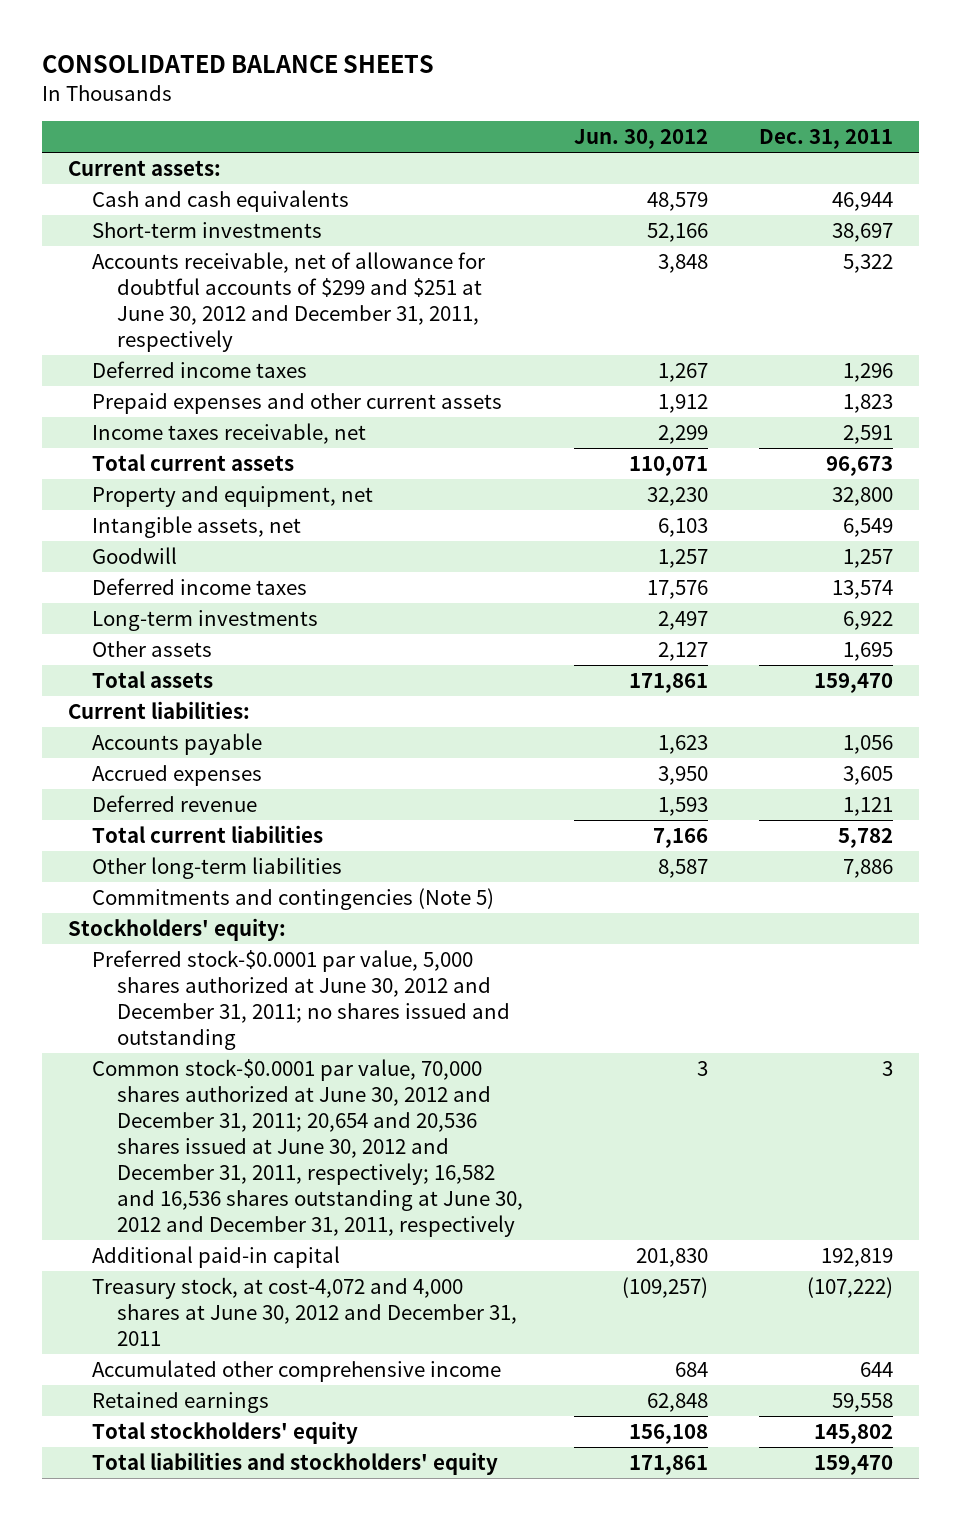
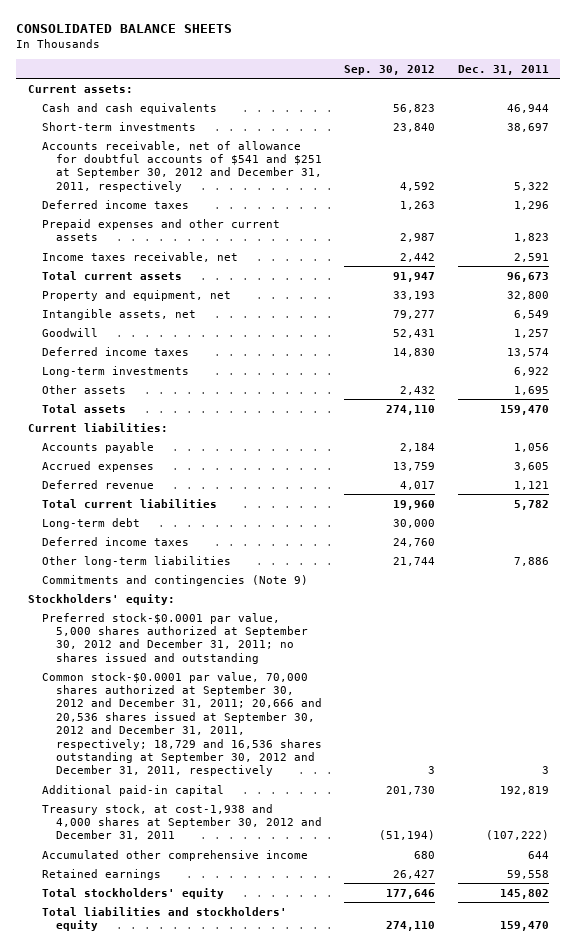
[573,129,708,150] Jun. 30, 2012 -> none
none -> [344,64,436,75] Sep. 30, 2012
[92,251,486,352] Accounts receivable, net of allowance for doubtful accounts of $299 and $251 at June 30, 2012 and December 31, 2011, respectively -> [41,140,322,192] Accounts receivable, net of allowance for doubtful accounts of $541 and $251 at September 30, 2012 and December 31, 2011, respectively
none -> [41,517,140,529] Long-term debt
none -> [41,536,189,546] Deferred income taxes
[92,887,495,910] Commitments and contingencies (Note 5) -> [41,574,308,586] Commitments and contingencies (Note 9)
[92,949,510,1050] Preferred stock-$0.0001 par value, 5,000 shares authorized at June 30, 2012 and December 31, 2011; no shares issued and outstanding -> [41,612,308,664] Preferred stock-$0.0001 par value, 5,000 shares authorized at September 30, 2012 and December 31, 2011; no shares issued and outstanding
[92,1058,523,1237] Common stock-$0.0001 par value, 70,000 shares authorized at June 30, 2012 and December 31, 2011; 20,654 and 20,536 shares issued at June 30, 2012 and December 31, 2011, respectively; 16,582 and 16,536 shares outstanding at June 30, 2012 and December 31, 2011, respectively -> [41,671,322,777] Common stock-$0.0001 par value, 70,000 shares authorized at September 30, 2012 and December 31, 2011; 20,666 and 20,536 shares issued at September 30, 2012 and December 31, 2011, respectively; 18,729 and 16,536 shares outstanding at September 30, 2012 and December 31, 2011, respectively
[92,1276,517,1346] Treasury stock, at cost-4,072 and 4,000 shares at June 30, 2012 and December 31, 2011 -> [41,803,322,841] Treasury stock, at cost-1,938 and 4,000 shares at September 30, 2012 and December 31, 2011

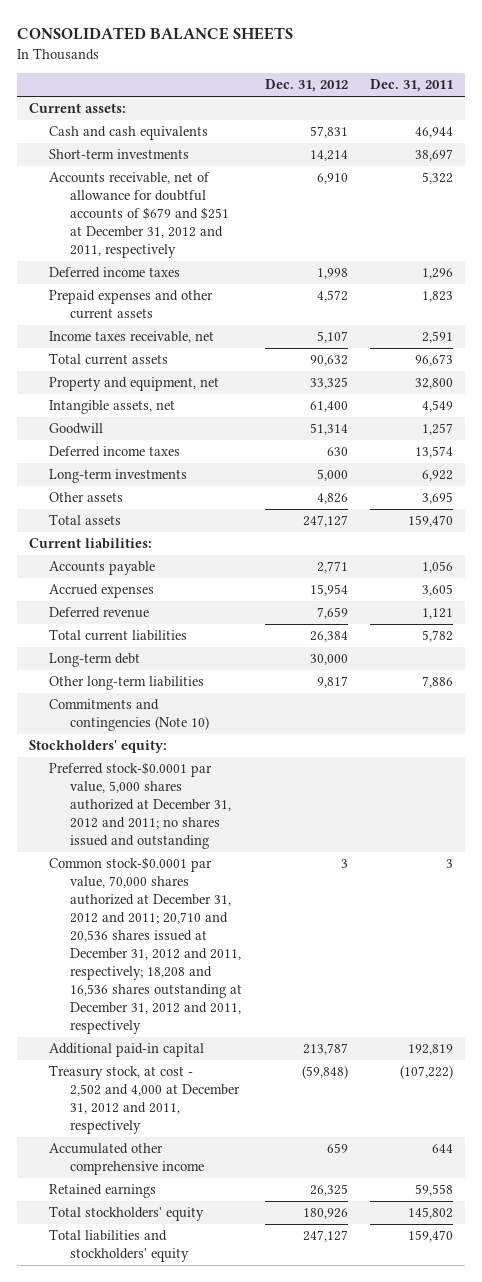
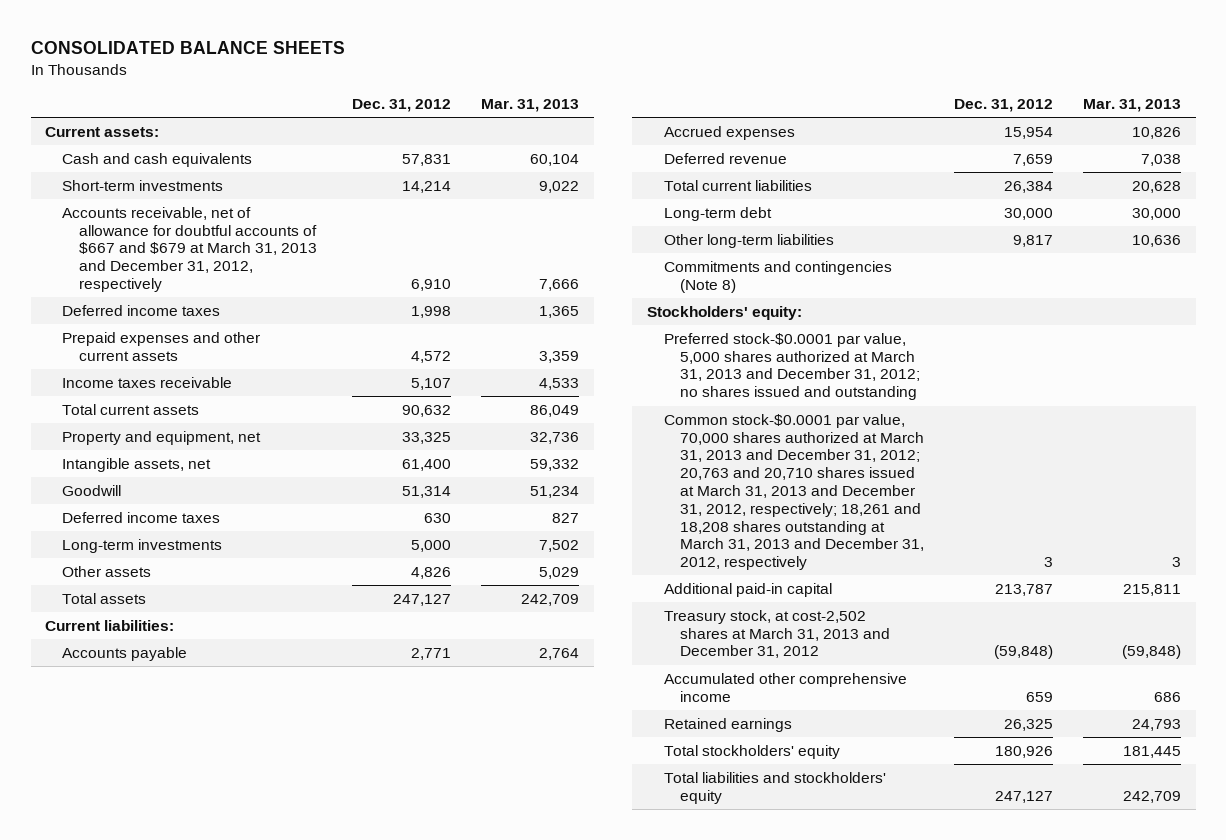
[370,79,454,93] Dec. 31, 2011 -> none
none -> [481,99,580,113] Mar. 31, 2013
[49,172,230,259] Accounts receivable, net of allowance for doubtful accounts of $679 and $251 at December 31, 2012 and 2011, respectively -> [62,206,317,292] Accounts receivable, net of allowance for doubtful accounts of $667 and $679 at March 31, 2013 and December 31, 2012, respectively
[49,331,215,344] Income taxes receivable, net -> [62,376,233,388] Income taxes receivable
[49,699,210,732] Commitments and contingencies (Note 10) -> [663,260,892,293] Commitments and contingencies (Note 8)
[49,762,232,850] Preferred stock-$0.0001 par value, 5,000 shares authorized at December 31, 2012 and 2011; no shares issued and outstanding -> [663,332,921,401] Preferred stock-$0.0001 par value, 5,000 shares authorized at March 31, 2013 and December 31, 2012; no shares issued and outstanding
[49,857,243,1035] Common stock-$0.0001 par value, 70,000 shares authorized at December 31, 2012 and 2011; 20,710 and 20,536 shares issued at December 31, 2012 and 2011, respectively; 18,208 and 16,536 shares outstanding at December 31, 2012 and 2011, respectively -> [663,413,925,571] Common stock-$0.0001 par value, 70,000 shares authorized at March 31, 2013 and December 31, 2012; 20,763 and 20,710 shares issued at March 31, 2013 and December 31, 2012, respectively; 18,261 and 18,208 shares outstanding at March 31, 2013 and December 31, 2012, respectively
[49,1065,241,1135] Treasury stock, at cost - 2,502 and 4,000 at December 31, 2012 and 2011, respectively -> [663,609,891,659] Treasury stock, at cost-2,502 shares at March 31, 2013 and December 31, 2012

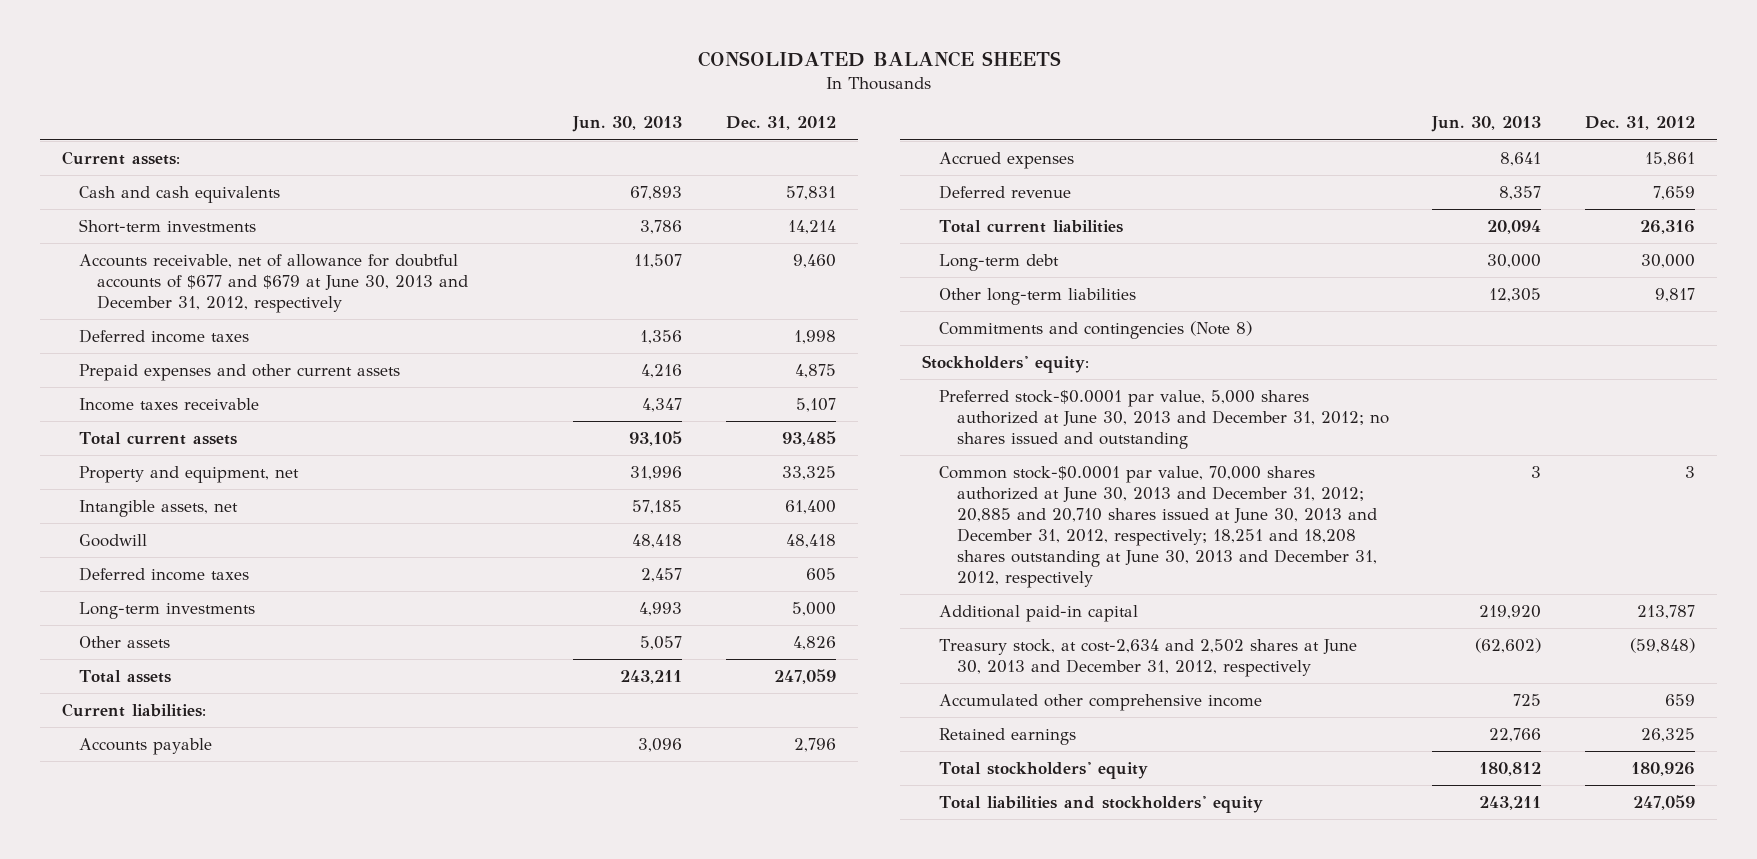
[481,99,580,113] Mar. 31, 2013 -> none
none -> [571,116,682,133] Jun. 30, 2013
[62,206,317,292] Accounts receivable, net of allowance for doubtful accounts of $667 and $679 at March 31, 2013 and December 31, 2012, respectively -> [79,253,468,313] Accounts receivable, net of allowance for doubtful accounts of $677 and $679 at June 30, 2013 and December 31, 2012, respectively
[411,278,452,291] 6,910 -> [792,253,836,268] 9,460
[411,350,452,363] 4,572 -> [794,363,836,378] 4,875
[402,404,452,417] 90,632 -> [781,430,836,446] 93,485
[402,485,452,498] 51,314 -> [785,533,836,548] 48,418
[424,512,452,523] 630 -> [805,567,836,581] 605
[393,593,452,606] 247,127 -> [773,668,836,684] 247,059
[411,647,452,660] 2,771 -> [793,737,836,752] 2,796
[1004,126,1054,139] 15,954 -> [1645,151,1696,166] 15,861
[1004,180,1054,193] 26,384 -> [1640,219,1696,234] 26,316
[663,332,921,401] Preferred stock-$0.0001 par value, 5,000 shares authorized at March 31, 2013 and December 31, 2012; no shares issued and outstanding -> [939,389,1389,449] Preferred stock-$0.0001 par value, 5,000 shares authorized at June 30, 2013 and December 31, 2012; no shares issued and outstanding
[663,413,925,571] Common stock-$0.0001 par value, 70,000 shares authorized at March 31, 2013 and December 31, 2012; 20,763 and 20,710 shares issued at March 31, 2013 and December 31, 2012, respectively; 18,261 and 18,208 shares outstanding at March 31, 2013 and December 31, 2012, respectively -> [939,465,1377,588] Common stock-$0.0001 par value, 70,000 shares authorized at June 30, 2013 and December 31, 2012; 20,885 and 20,710 shares issued at June 30, 2013 and December 31, 2012, respectively; 18,251 and 18,208 shares outstanding at June 30, 2013 and December 31, 2012, respectively
[663,609,891,659] Treasury stock, at cost-2,502 shares at March 31, 2013 and December 31, 2012 -> [939,638,1358,677] Treasury stock, at cost-2,634 and 2,502 shares at June 30, 2013 and December 31, 2012, respectively
[995,790,1054,803] 247,127 -> [1633,794,1696,810] 247,059

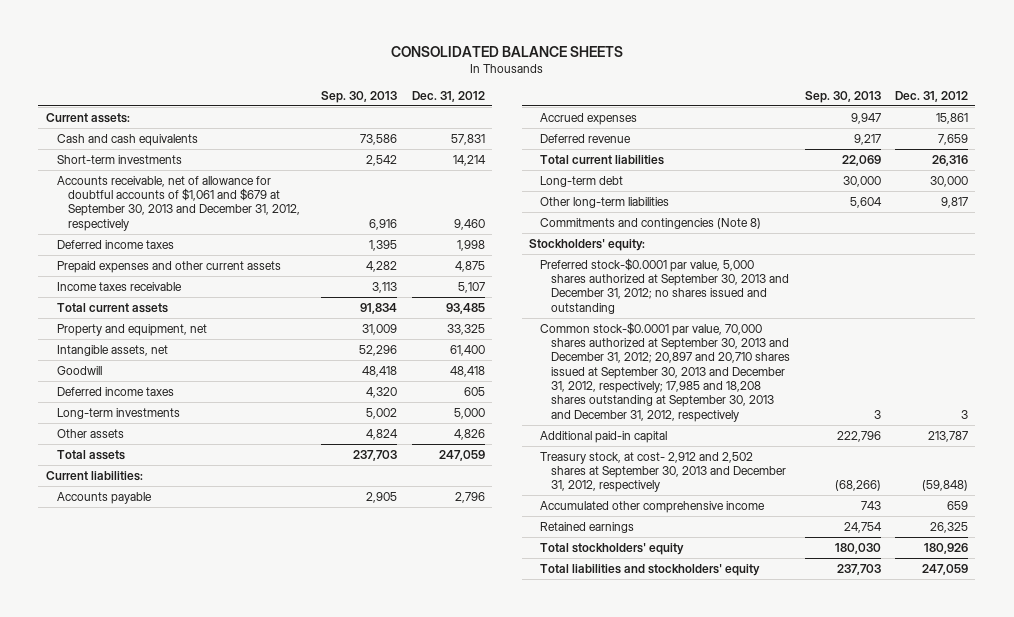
[571,116,682,133] Jun. 30, 2013 -> none
none -> [321,91,398,104] Sep. 30, 2013
[79,253,468,313] Accounts receivable, net of allowance for doubtful accounts of $677 and $679 at June 30, 2013 and December 31, 2012, respectively -> [56,175,300,231] Accounts receivable, net of allowance for doubtful accounts of $1,061 and $679 at September 30, 2013 and December 31, 2012, respectively
[939,389,1389,449] Preferred stock-$0.0001 par value, 5,000 shares authorized at June 30, 2013 and December 31, 2012; no shares issued and outstanding -> [540,257,790,314] Preferred stock-$0.0001 par value, 5,000 shares authorized at September 30, 2013 and December 31, 2012; no shares issued and outstanding
[939,465,1377,588] Common stock-$0.0001 par value, 70,000 shares authorized at June 30, 2013 and December 31, 2012; 20,885 and 20,710 shares issued at June 30, 2013 and December 31, 2012, respectively; 18,251 and 18,208 shares outstanding at June 30, 2013 and December 31, 2012, respectively -> [540,321,791,422] Common stock-$0.0001 par value, 70,000 shares authorized at September 30, 2013 and December 31, 2012; 20,897 and 20,710 shares issued at September 30, 2013 and December 31, 2012, respectively; 17,985 and 18,208 shares outstanding at September 30, 2013 and December 31, 2012, respectively
[939,638,1358,677] Treasury stock, at cost-2,634 and 2,502 shares at June 30, 2013 and December 31, 2012, respectively -> [540,451,787,493] Treasury stock, at cost- 2,912 and 2,502 shares at September 30, 2013 and December 31, 2012, respectively

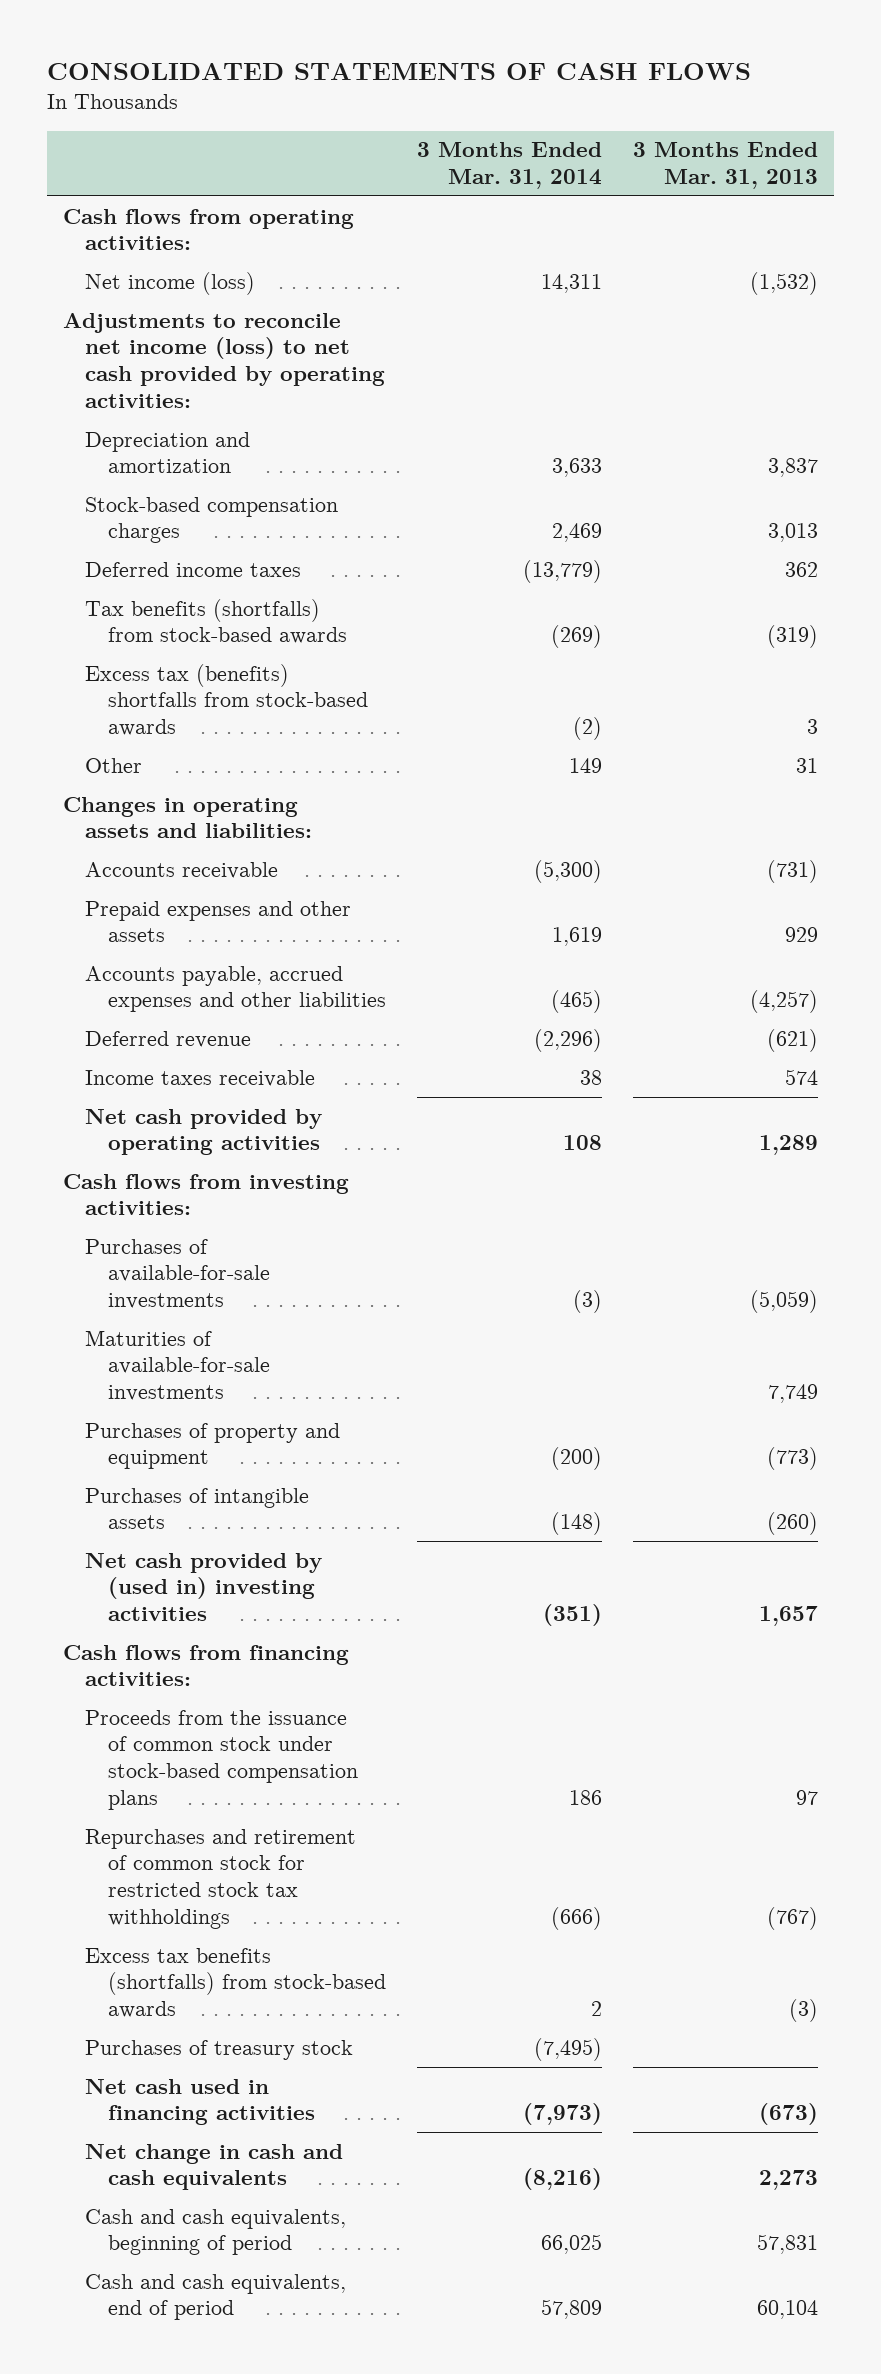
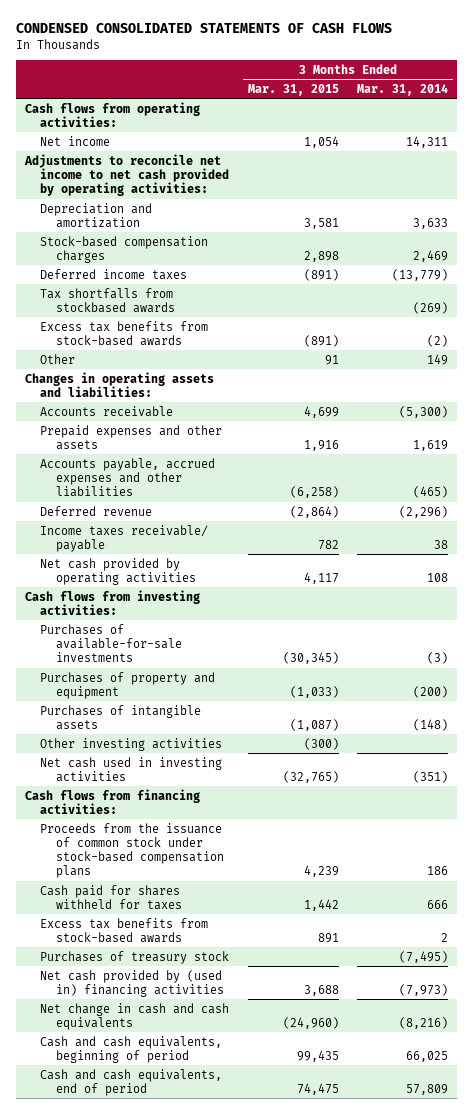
[46,63,751,81] CONSOLIDATED STATEMENTS OF CASH FLOWS -> [15,23,392,34] CONDENSED CONSOLIDATED STATEMENTS OF CASH FLOWS
[633,142,819,189] 3 Months Ended Mar. 31, 2013 -> none
none -> [247,83,339,96] Mar. 31, 2015
[85,271,256,295] Net income (loss) -> [40,135,111,146] Net income
[62,312,386,408] Adjustments to reconcile net income (loss) to net cash provided by operating activities: -> [23,153,230,197] Adjustments to reconcile net income to net cash provided by operating activities:
[85,598,347,645] Tax benefits (shortfalls) from stock-based awards -> [40,287,176,313] Tax shortfalls from stockbased awards
[85,663,368,737] Excess tax (benefits) shortfalls from stock-based awards -> [40,320,209,346] Excess tax benefits from stock-based awards
[85,1069,316,1087] Income taxes receivable -> [40,524,209,552] Income taxes receivable/ payable
[85,1329,270,1402] Maturities of available-for-sale investments -> none
none -> [40,737,223,751] Other investing activities
[85,1552,323,1622] Net cash provided by (used in) investing activities -> [40,756,223,782] Net cash used in investing activities
[85,1828,357,1929] Repurchases and retirement of common stock for restricted stock tax withholdings -> none
none -> [40,884,183,910] Cash paid for shares withheld for taxes
[85,1947,386,2019] Excess tax benefits (shortfalls) from stock-based awards -> [40,917,209,943] Excess tax benefits from stock-based awards
[85,2078,315,2126] Net cash used in financing activities -> [40,969,225,997] Net cash provided by (used in) financing activities

